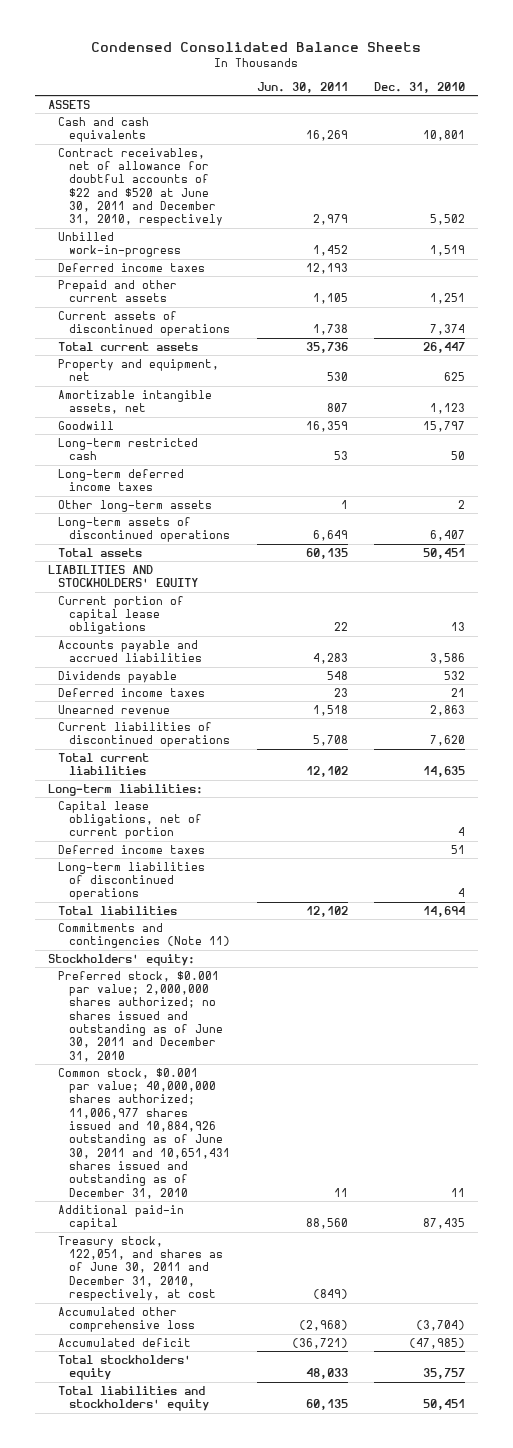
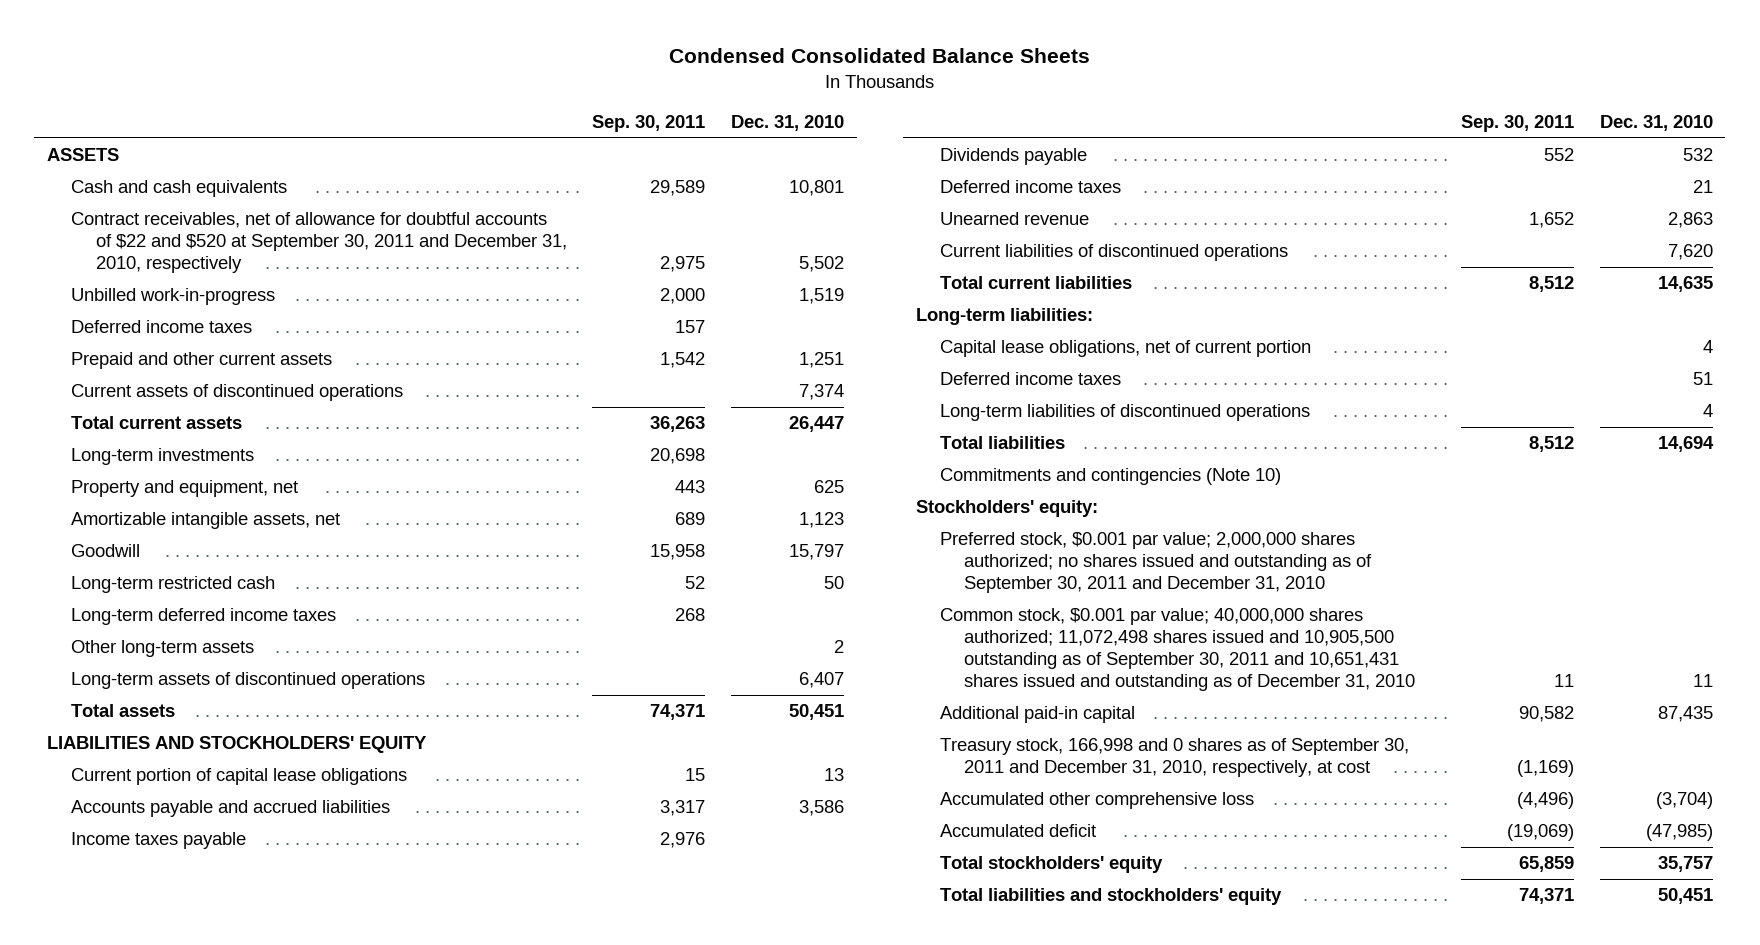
[256,81,348,93] Jun. 30, 2011 -> none
none -> [592,115,706,133] Sep. 30, 2011
[58,147,224,227] Contract receivables, net of allowance for doubtful accounts of $22 and $520 at June 30, 2011 and December 31, 2010, respectively -> [71,212,567,274] Contract receivables, net of allowance for doubtful accounts of $22 and $520 at September 30, 2011 and December 31, 2010, respectively
none -> [71,448,255,466] Long-term investments
none -> [71,832,247,850] Income taxes payable
[58,922,231,949] Commitments and contingencies (Note 11) -> [940,468,1282,486] Commitments and contingencies (Note 10)
[58,970,224,1062] Preferred stock, $0.001 par value; 2,000,000 shares authorized; no shares issued and outstanding as of June 30, 2011 and December 31, 2010 -> [940,532,1373,594] Preferred stock, $0.001 par value; 2,000,000 shares authorized; no shares issued and outstanding as of September 30, 2011 and December 31, 2010
[58,1067,231,1199] Common stock, $0.001 par value; 40,000,000 shares authorized; 11,006,977 shares issued and 10,884,926 outstanding as of June 30, 2011 and 10,651,431 shares issued and outstanding as of December 31, 2010 -> [940,608,1416,692] Common stock, $0.001 par value; 40,000,000 shares authorized; 11,072,498 shares issued and 10,905,500 outstanding as of September 30, 2011 and 10,651,431 shares issued and outstanding as of December 31, 2010
[58,1235,224,1302] Treasury stock, 122,051, and shares as of June 30, 2011 and December 31, 2010, respectively, at cost -> [940,738,1410,778] Treasury stock, 166,998 and 0 shares as of September 30, 2011 and December 31, 2010, respectively, at cost

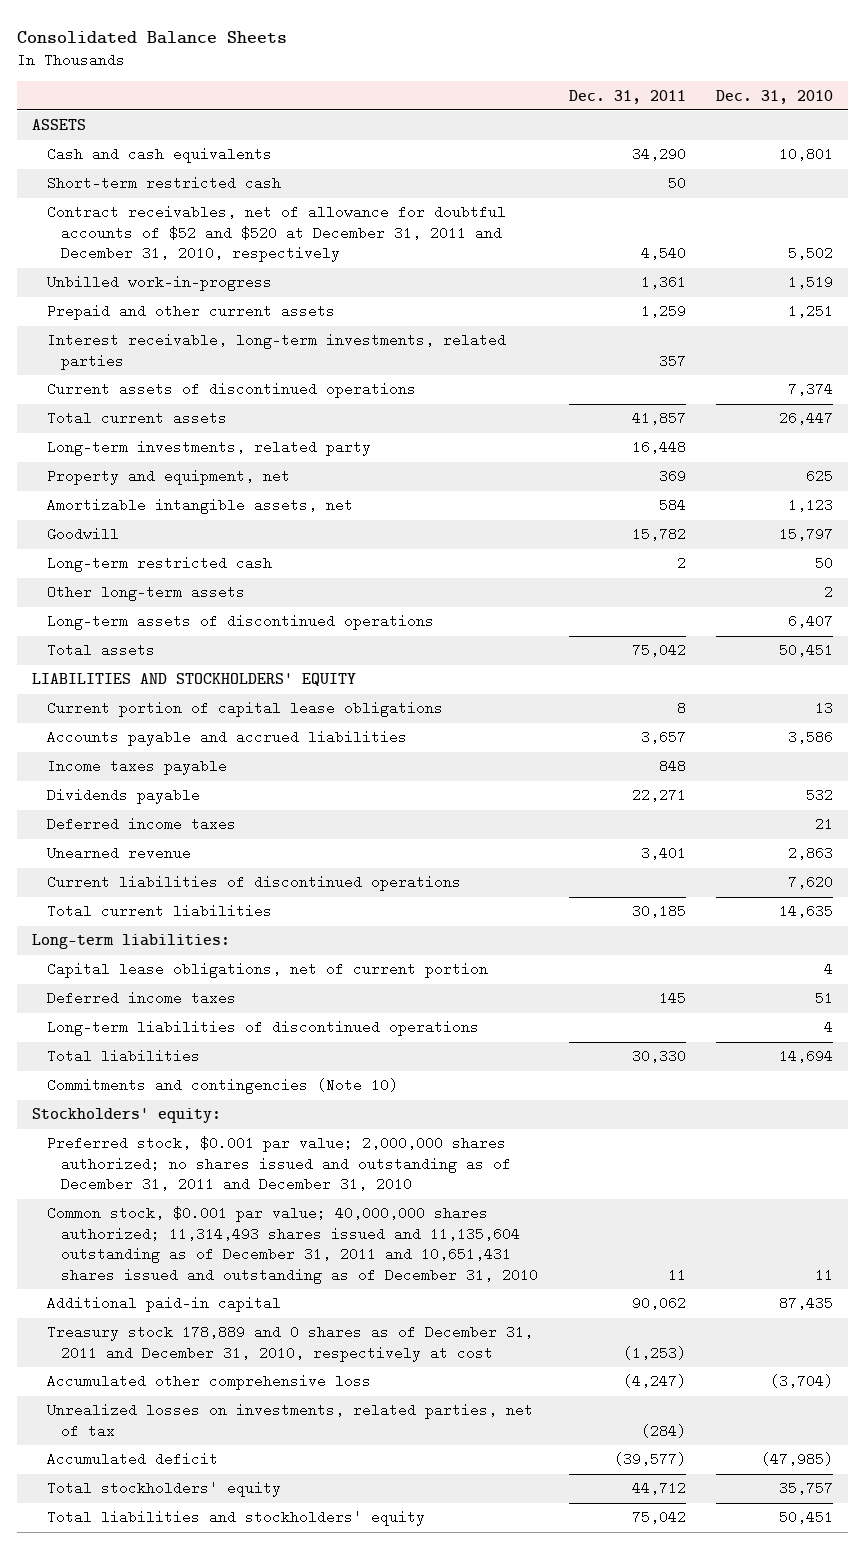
[668,47,1090,63] Condensed Consolidated Balance Sheets -> [17,30,288,44] Consolidated Balance Sheets
[592,115,706,133] Sep. 30, 2011 -> none
none -> [568,89,686,104] Dec. 31, 2011
none -> [46,176,281,191] Short-term restricted cash
[71,212,567,274] Contract receivables, net of allowance for doubtful accounts of $22 and $520 at September 30, 2011 and December 31, 2010, respectively -> [46,205,506,263] Contract receivables, net of allowance for doubtful accounts of $52 and $520 at December 31, 2011 and December 31, 2010, respectively
[71,320,253,334] Deferred income taxes -> none
none -> [46,333,506,370] Interest receivable, long-term investments, related parties
[71,448,255,466] Long-term investments -> [46,440,371,457] Long-term investments, related party
[71,608,337,626] Long-term deferred income taxes -> none
[940,532,1373,594] Preferred stock, $0.001 par value; 2,000,000 shares authorized; no shares issued and outstanding as of September 30, 2011 and December 31, 2010 -> [46,1136,512,1192] Preferred stock, $0.001 par value; 2,000,000 shares authorized; no shares issued and outstanding as of December 31, 2011 and December 31, 2010
[940,608,1416,692] Common stock, $0.001 par value; 40,000,000 shares authorized; 11,072,498 shares issued and 10,905,500 outstanding as of September 30, 2011 and 10,651,431 shares issued and outstanding as of December 31, 2010 -> [46,1206,539,1284] Common stock, $0.001 par value; 40,000,000 shares authorized; 11,314,493 shares issued and 11,135,604 outstanding as of December 31, 2011 and 10,651,431 shares issued and outstanding as of December 31, 2010
[940,738,1410,778] Treasury stock, 166,998 and 0 shares as of September 30, 2011 and December 31, 2010, respectively, at cost -> [46,1325,533,1362] Treasury stock 178,889 and 0 shares as of December 31, 2011 and December 31, 2010, respectively at cost
none -> [46,1403,533,1438] Unrealized losses on investments, related parties, net of tax

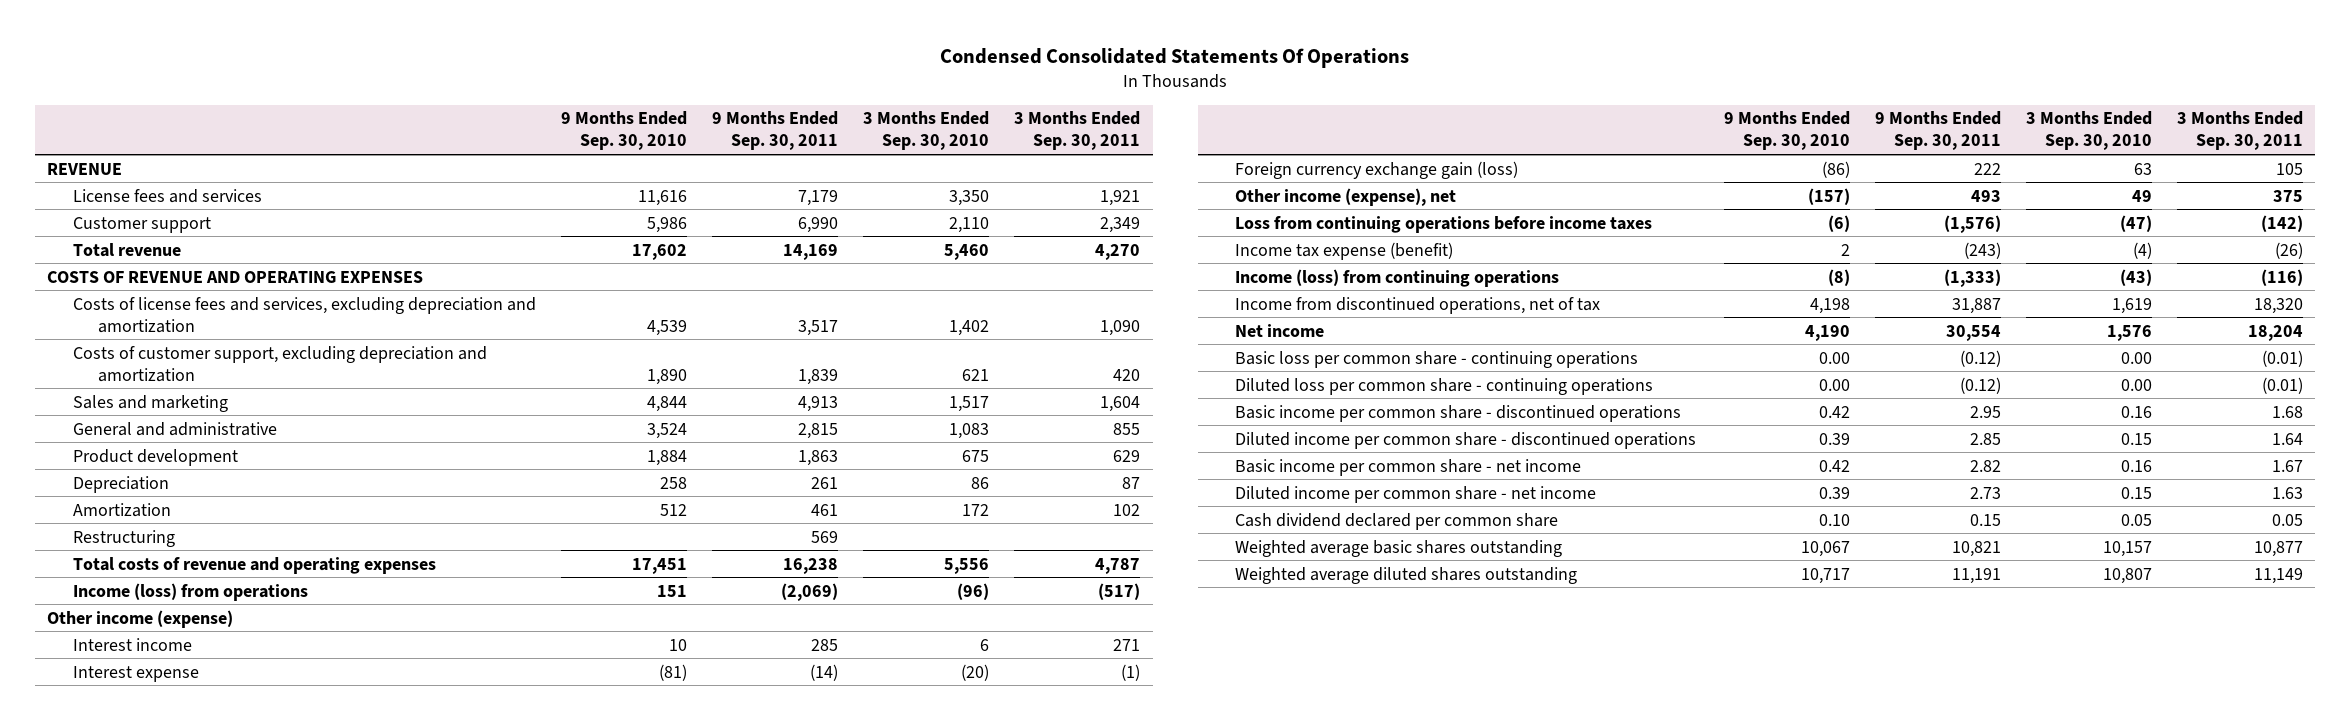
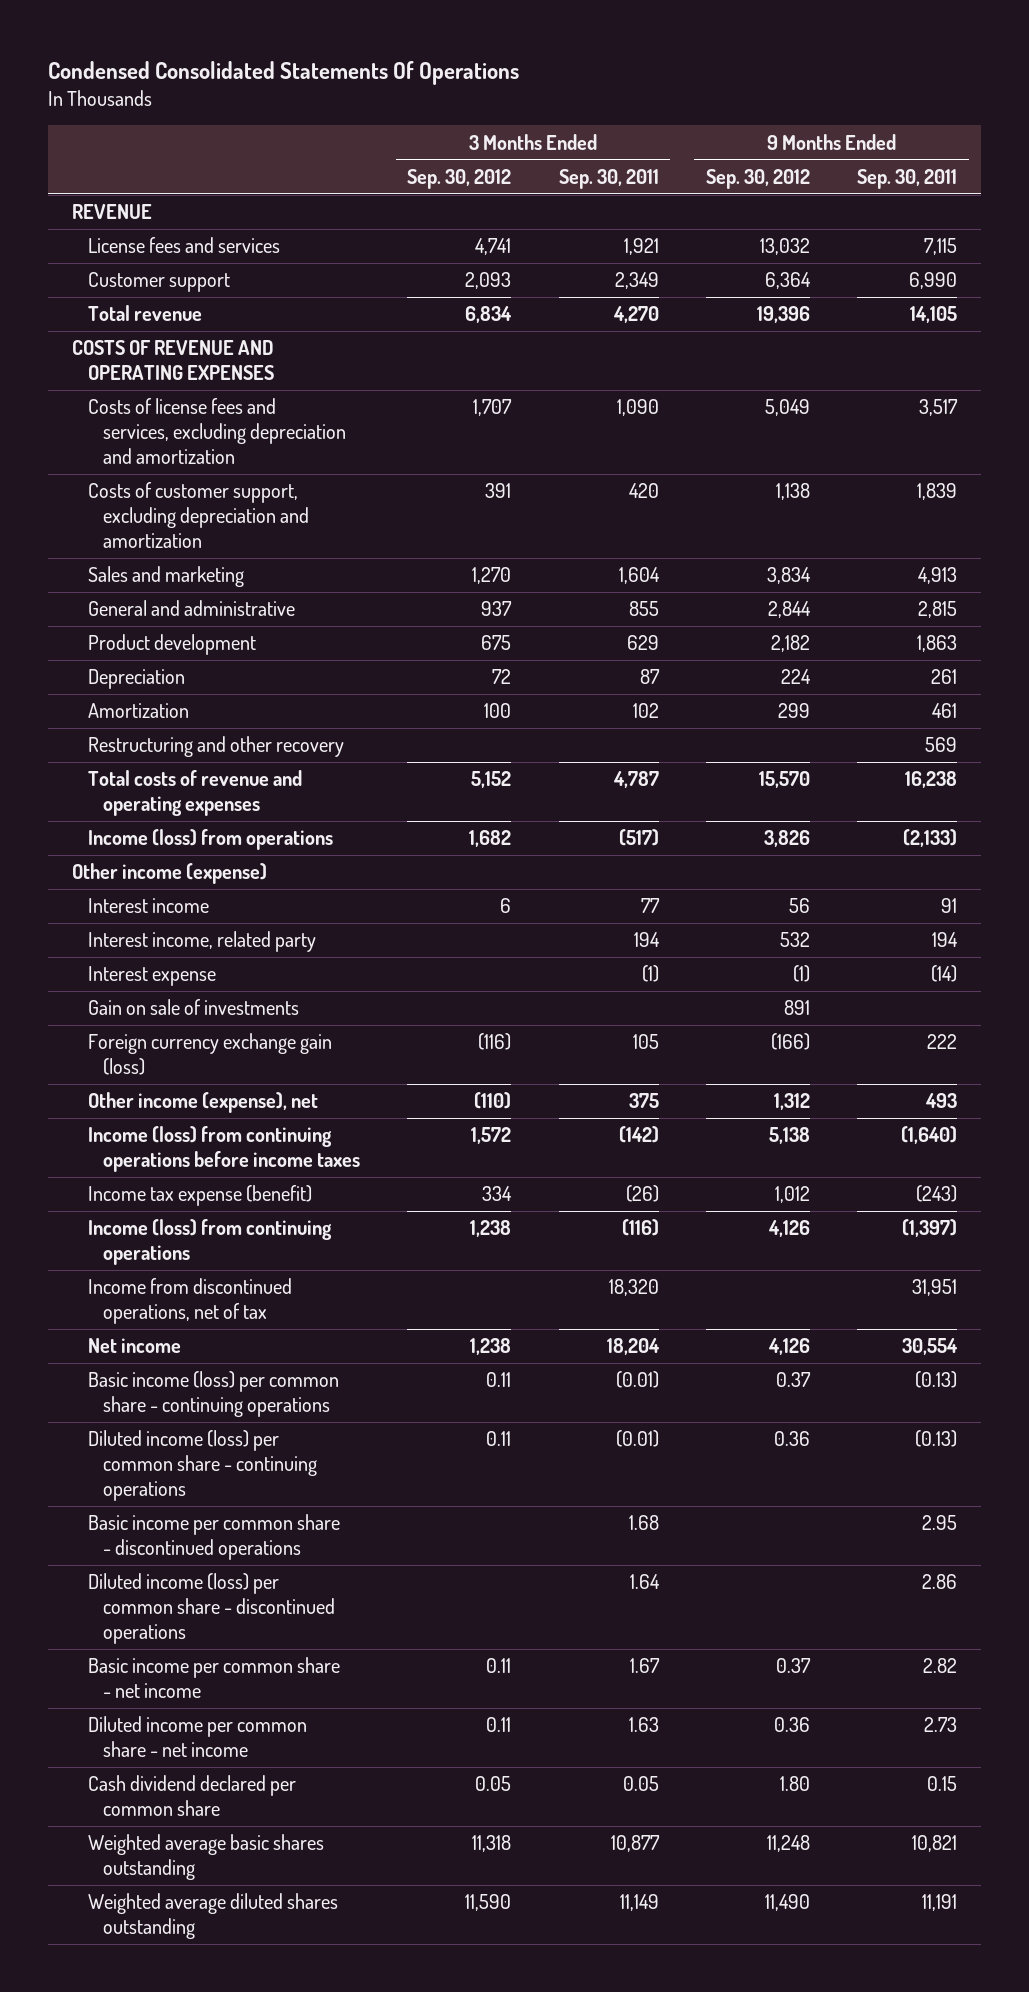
[560,111,687,151] 9 Months Ended Sep. 30, 2010 -> none
[863,111,990,151] 3 Months Ended Sep. 30, 2010 -> none
none -> [407,168,512,189] Sep. 30, 2012
none -> [705,168,810,189] Sep. 30, 2012
[797,189,838,206] 7,179 -> [924,238,958,256] 7,115
[782,243,838,260] 14,169 -> [910,306,958,324] 14,105
[72,529,175,547] Restructuring -> [87,736,344,758] Restructuring and other recovery
[780,582,838,601] (2,069) -> [903,829,958,848] (2,133)
[810,638,838,651] 285 -> [941,898,958,914] 91
[1113,638,1141,651] 271 -> [640,898,660,914] 77
none -> [87,931,316,953] Interest income, related party
none -> [87,999,299,1016] Gain on sale of investments
[1235,215,1653,233] Loss from continuing operations before income taxes -> [87,1126,361,1173] Income (loss) from continuing operations before income taxes
[1943,214,2001,233] (1,576) -> [901,1126,958,1145] (1,640)
[1943,268,2001,287] (1,333) -> [902,1219,958,1238] (1,397)
[1951,297,2001,314] 31,887 -> [912,1279,958,1297] 31,951
[1235,350,1639,368] Basic loss per common share - continuing operations -> [87,1371,339,1418] Basic income (loss) per common share - continuing operations
[1959,349,2001,367] (0.12) -> [915,1371,958,1389] (0.13)
[1235,377,1654,395] Diluted loss per common share - continuing operations -> [87,1430,318,1502] Diluted income (loss) per common share - continuing operations
[1959,376,2001,394] (0.12) -> [915,1430,958,1448] (0.13)
[1235,431,1697,449] Diluted income per common share - discontinued operations -> [87,1573,336,1645] Diluted income (loss) per common share - discontinued operations
[1969,432,2001,445] 2.85 -> [922,1574,958,1590] 2.86

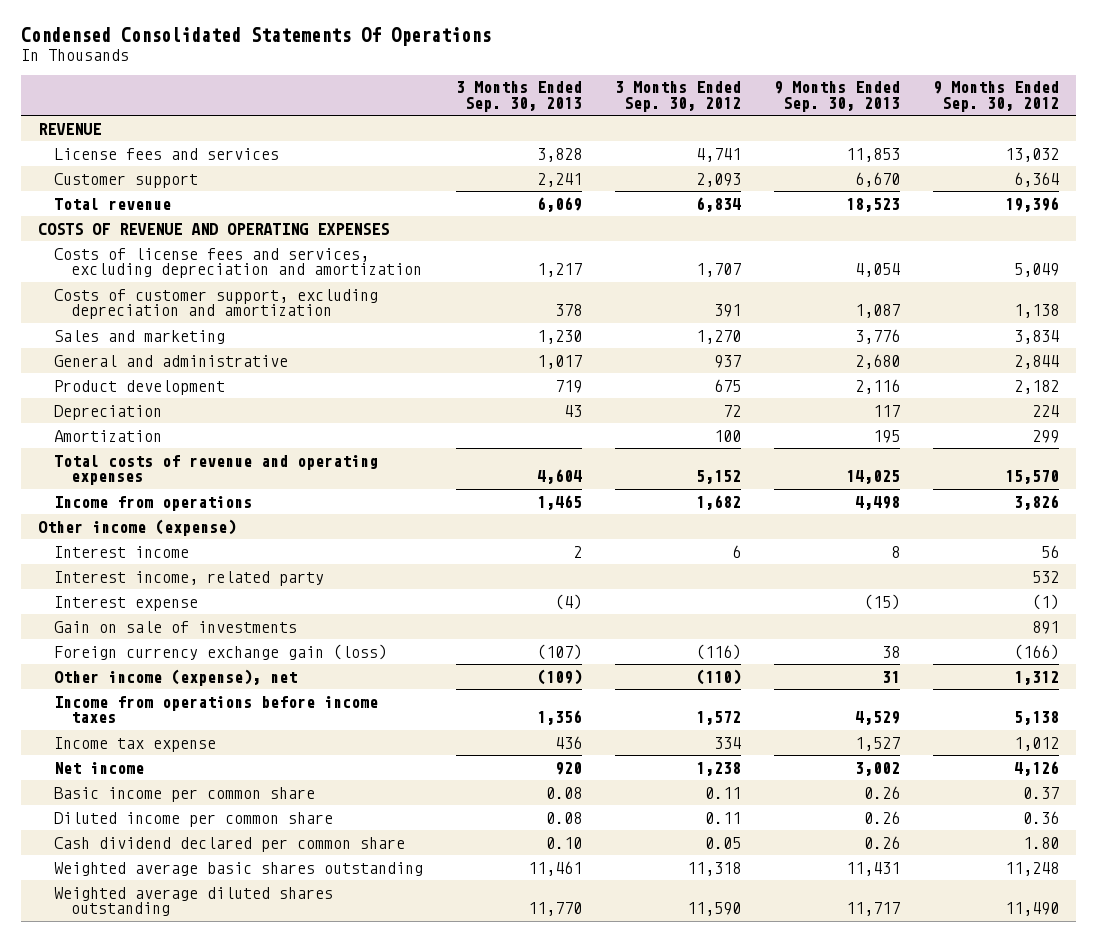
[558,168,659,189] Sep. 30, 2011 -> none
[857,168,958,189] Sep. 30, 2011 -> none
none -> [456,81,583,113] 3 Months Ended Sep. 30, 2013
none -> [774,81,901,113] 9 Months Ended Sep. 30, 2013
[87,736,344,758] Restructuring and other recovery -> none
[87,829,333,851] Income (loss) from operations -> [54,495,253,511] Income from operations
[87,1219,332,1266] Income (loss) from continuing operations -> none
[87,1278,292,1325] Income from discontinued operations, net of tax -> none
[87,1126,361,1173] Income (loss) from continuing operations before income taxes -> [54,695,379,724] Income from operations before income taxes
[87,1185,312,1207] Income tax expense (benefit) -> [54,736,217,752] Income tax expense
[87,1371,339,1418] Basic income (loss) per common share - continuing operations -> none
[87,1430,318,1502] Diluted income (loss) per common share - continuing operations -> none
[87,1514,340,1561] Basic income per common share - discontinued operations -> none
[87,1573,336,1645] Diluted income (loss) per common share - discontinued operations -> none
[87,1657,340,1699] Basic income per common share - net income -> [54,786,316,802] Basic income per common share
[87,1716,307,1758] Diluted income per common share - net income -> [54,811,334,827] Diluted income per common share

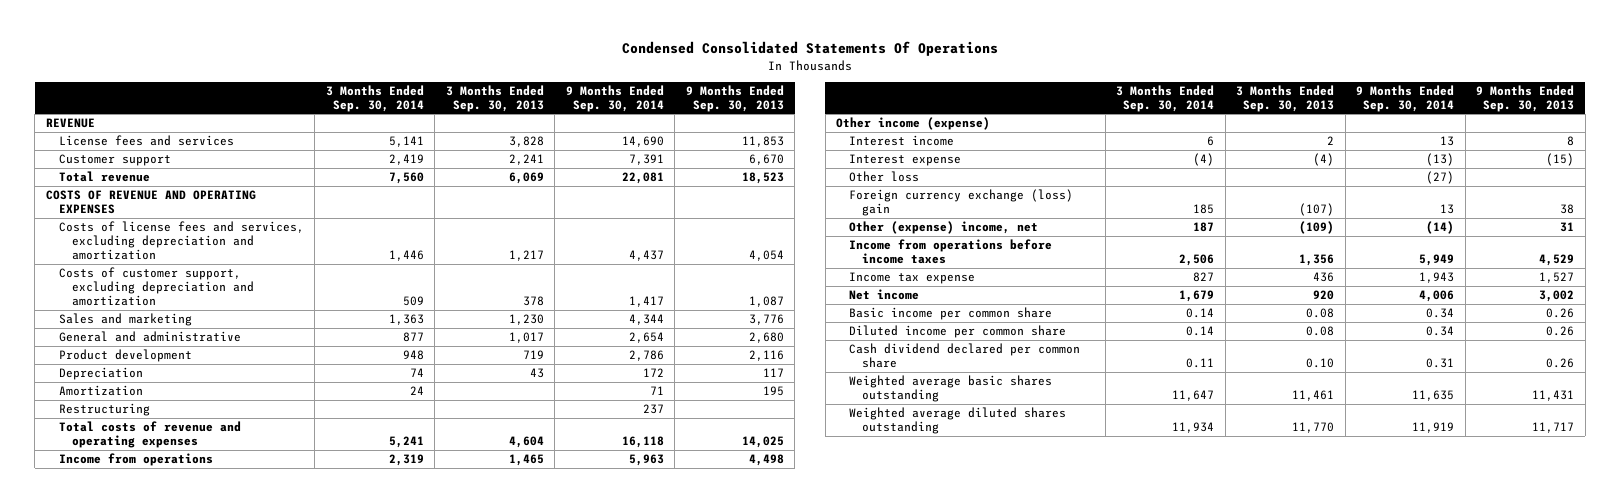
[615,81,742,113] 3 Months Ended Sep. 30, 2012 -> none
[933,81,1060,113] 9 Months Ended Sep. 30, 2012 -> none
none -> [325,84,424,112] 3 Months Ended Sep. 30, 2014
none -> [565,84,664,112] 9 Months Ended Sep. 30, 2014
none -> [58,403,150,417] Restructuring
[54,570,325,586] Interest income, related party -> none
[54,620,298,633] Gain on sale of investments -> none
none -> [849,171,920,183] Other loss
[54,643,388,660] Foreign currency exchange gain (loss) -> [849,189,1074,217] Foreign currency exchange (loss) gain
[54,668,298,686] Other income (expense), net -> [849,221,1039,235] Other (expense) income, net

